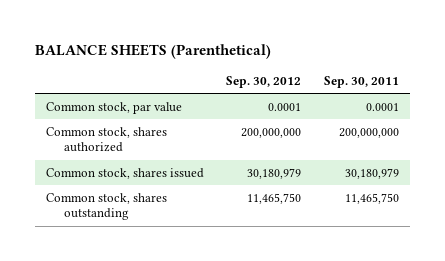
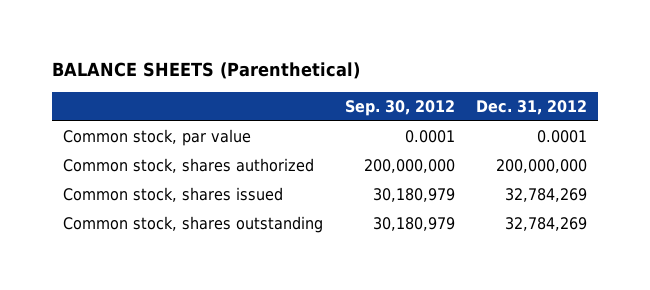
[323,76,399,89] Sep. 30, 2011 -> none
none -> [476,99,588,115] Dec. 31, 2012
[247,192,302,204] 11,465,750 -> [372,217,455,232] 30,180,979

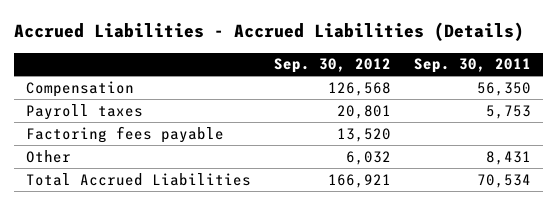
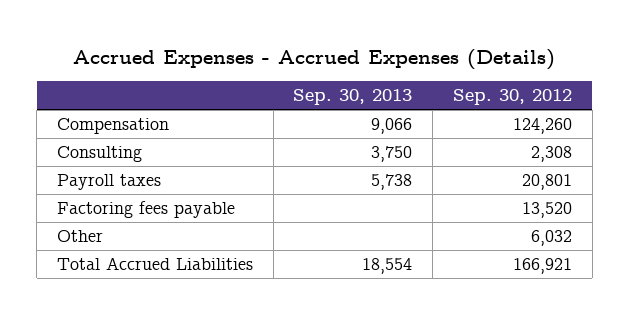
[13,22,524,42] Accrued Liabilities - Accrued Liabilities (Details) -> [73,48,556,70] Accrued Expenses - Accrued Expenses (Details)
[414,58,532,74] Sep. 30, 2011 -> none
none -> [293,89,413,106] Sep. 30, 2013
[327,81,391,96] 126,568 -> [512,118,572,135] 124,260
none -> [56,146,142,163] Consulting

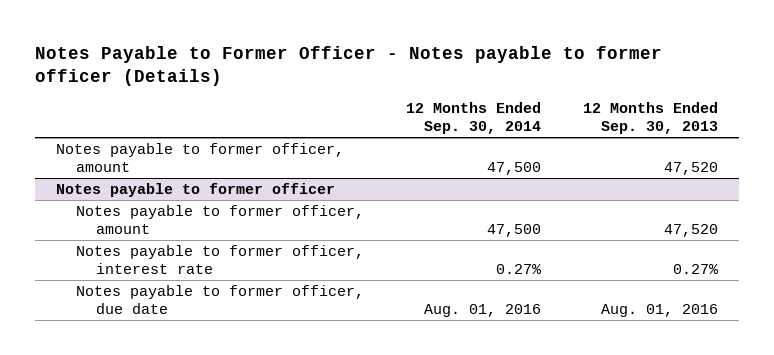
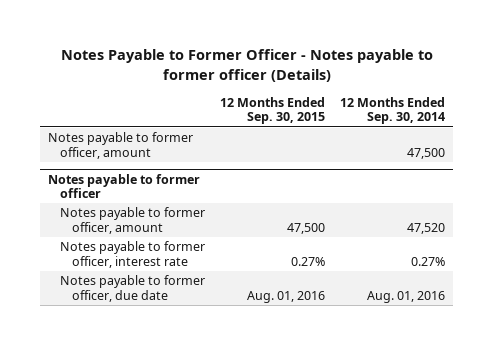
[582,102,718,135] 12 Months Ended Sep. 30, 2013 -> none
none -> [220,96,326,125] 12 Months Ended Sep. 30, 2015
[486,224,541,238] 47,500 -> [407,222,446,234] 47,520

